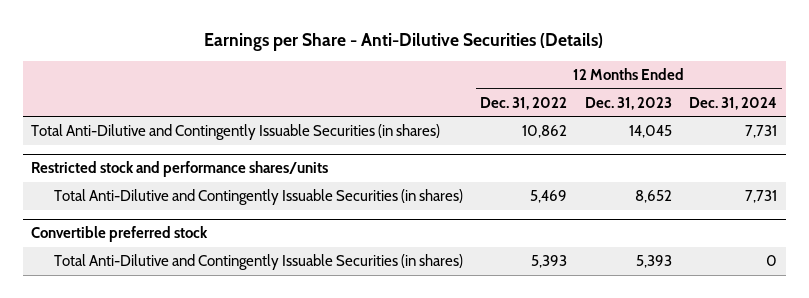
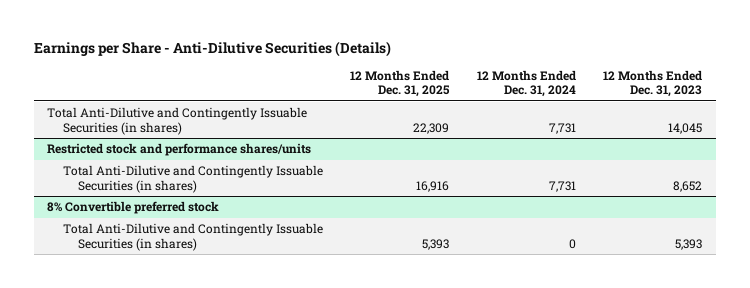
[480,96,568,110] Dec. 31, 2022 -> none
none -> [350,70,451,98] 12 Months Ended Dec. 31, 2025
[31,226,209,243] Convertible preferred stock -> [47,201,220,215] 8% Convertible preferred stock

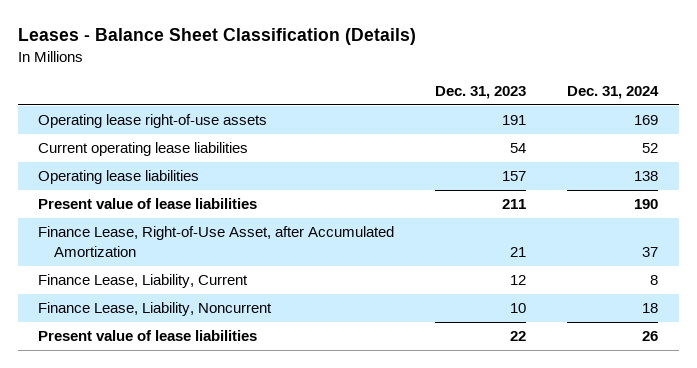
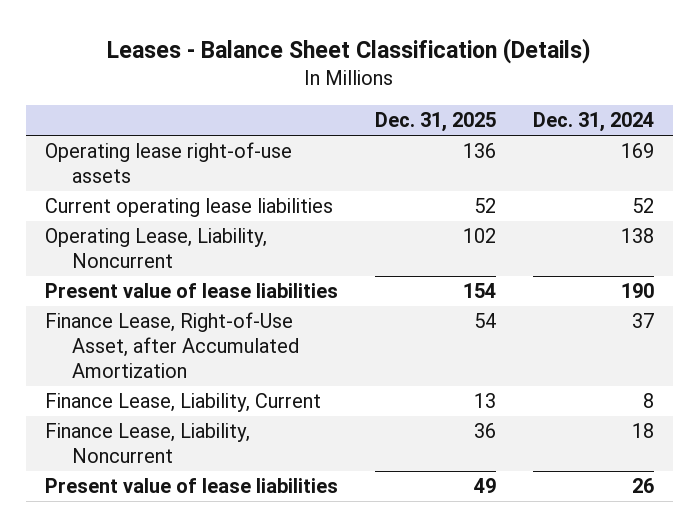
[435,85,527,99] Dec. 31, 2023 -> none
none -> [374,112,496,133] Dec. 31, 2025
[38,170,200,185] Operating lease liabilities -> [44,228,267,269] Operating Lease, Liability, Noncurrent

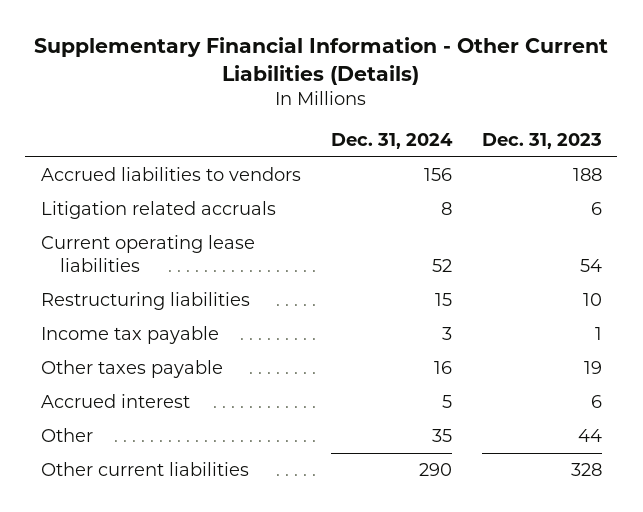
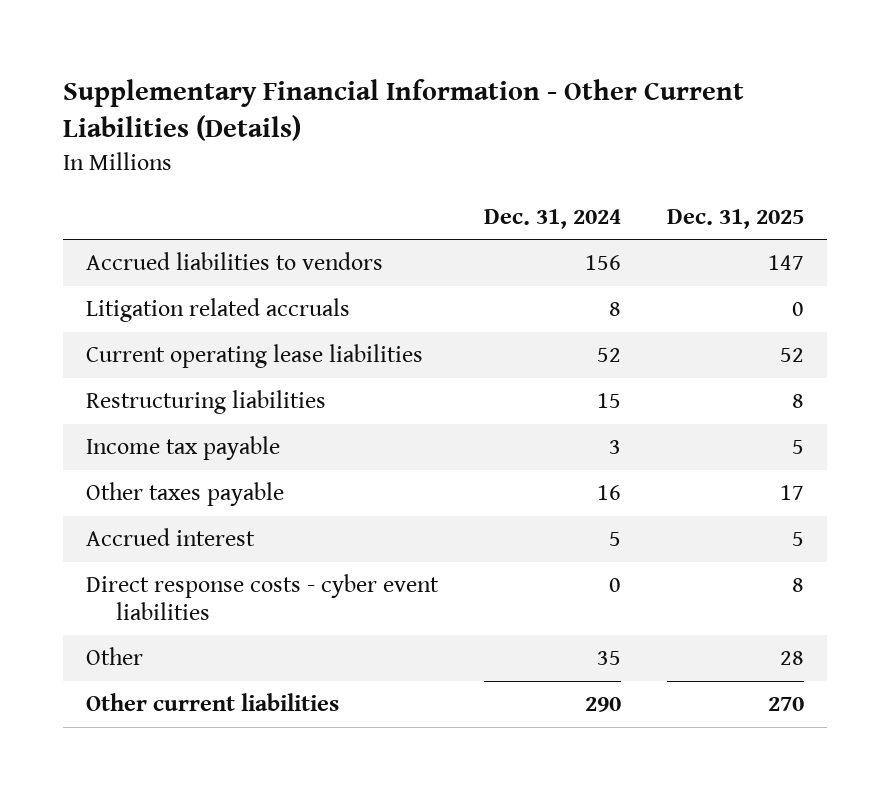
[482,132,603,149] Dec. 31, 2023 -> none
none -> [667,208,805,229] Dec. 31, 2025
none -> [86,574,440,621] Direct response costs - cyber event liabilities

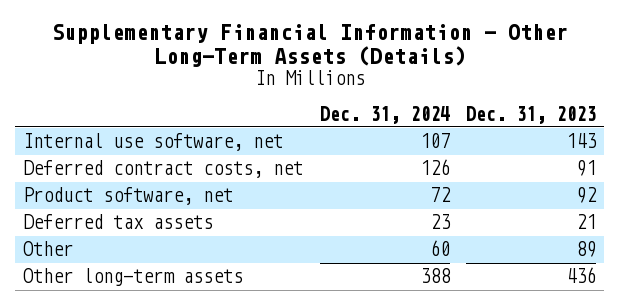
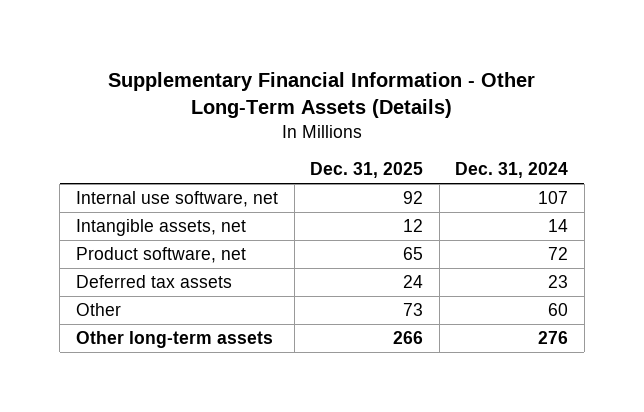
[465,105,596,124] Dec. 31, 2023 -> none
none -> [310,162,424,179] Dec. 31, 2025
[23,160,304,179] Deferred contract costs, net -> none
none -> [75,218,246,236] Intangible assets, net
[419,268,451,284] 388 -> [538,330,569,344] 276

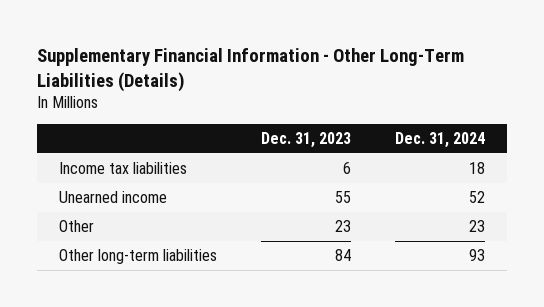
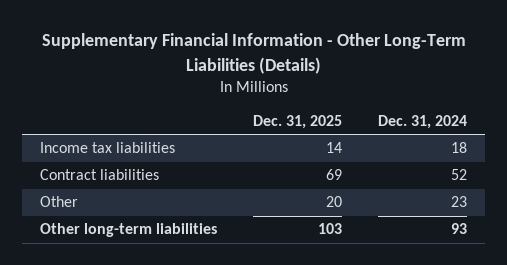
[261,132,352,149] Dec. 31, 2023 -> none
none -> [253,114,343,129] Dec. 31, 2025
[59,191,168,204] Unearned income -> [39,169,159,181] Contract liabilities

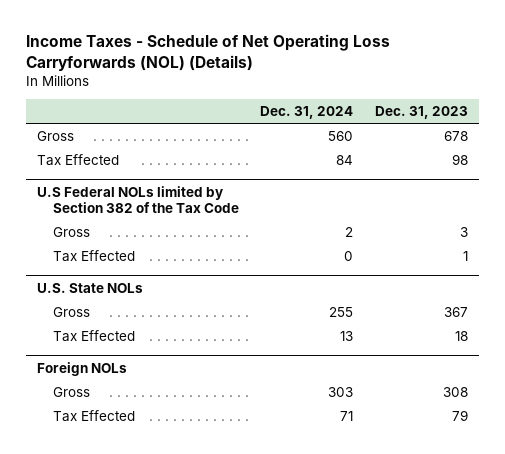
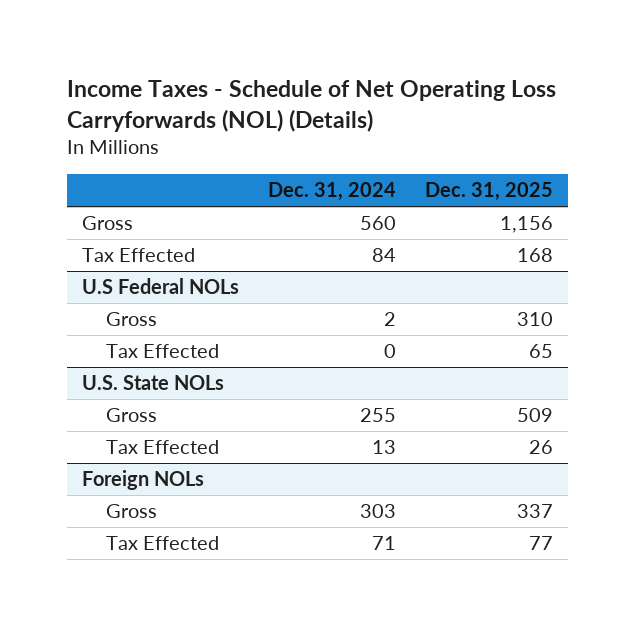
[374,106,468,120] Dec. 31, 2023 -> none
none -> [425,181,554,201] Dec. 31, 2025
[36,185,239,213] U.S Federal NOLs limited by Section 382 of the Tax Code -> [81,278,239,295] U.S Federal NOLs

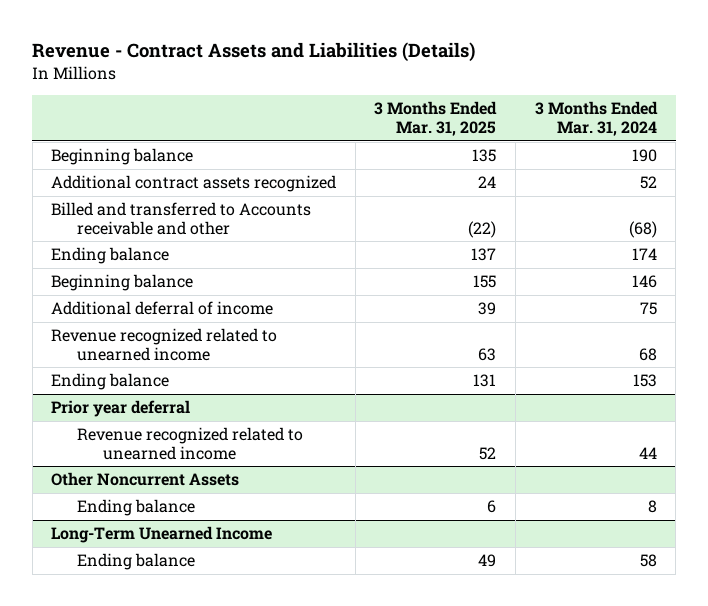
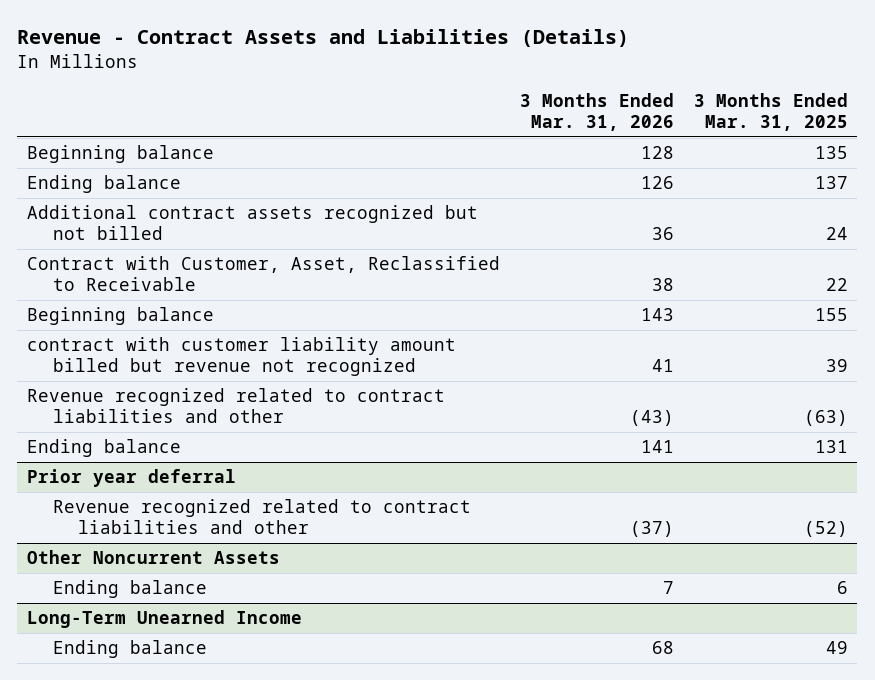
[534,101,658,137] 3 Months Ended Mar. 31, 2024 -> none
none -> [519,92,674,131] 3 Months Ended Mar. 31, 2026
[51,175,337,193] Additional contract assets recognized -> none
[51,202,312,235] Billed and transferred to Accounts receivable and other -> none
none -> [27,205,479,241] Additional contract assets recognized but not billed
none -> [27,256,501,292] Contract with Customer, Asset, Reclassified to Receivable
[51,301,274,316] Additional deferral of income -> none
none -> [27,337,457,377] contract with customer liability amount billed but revenue not recognized
[51,328,278,361] Revenue recognized related to unearned income -> [27,388,446,424] Revenue recognized related to contract liabilities and other
[478,347,497,361] 63 -> [803,410,848,427] (63)
[77,427,304,460] Revenue recognized related to unearned income -> [52,499,471,535] Revenue recognized related to contract liabilities and other
[479,446,497,460] 52 -> [803,521,848,538] (52)

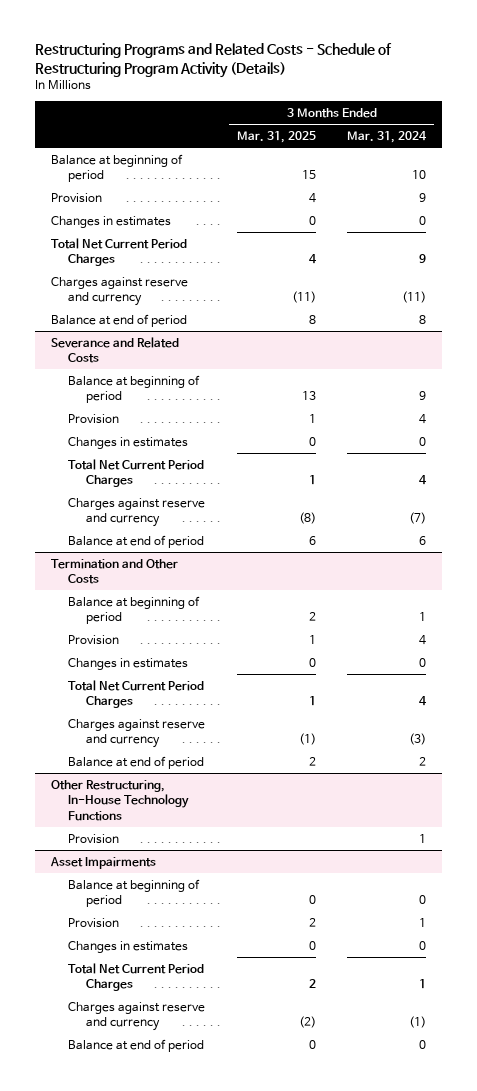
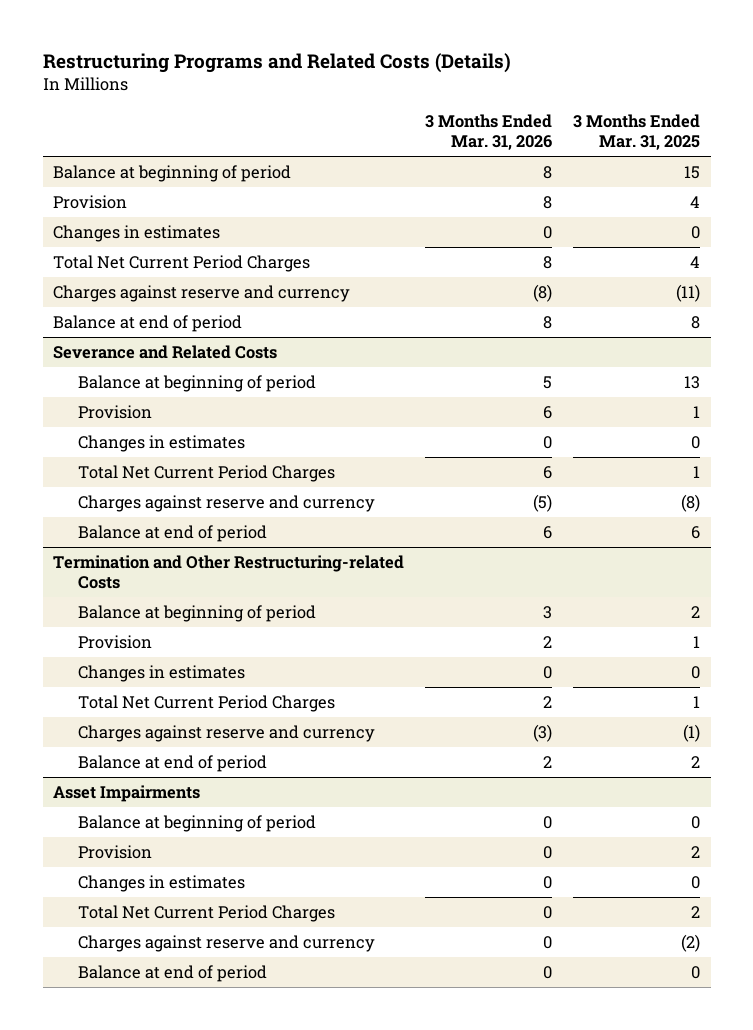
[35,42,393,78] Restructuring Programs and Related Costs - Schedule of Restructuring Program Activity (Details) -> [42,52,511,73] Restructuring Programs and Related Costs (Details)
[347,131,428,144] Mar. 31, 2024 -> none
none -> [425,114,553,151] 3 Months Ended Mar. 31, 2026
[50,558,178,585] Termination and Other Costs -> [53,554,405,589] Termination and Other Restructuring-related Costs
[50,779,190,821] Other Restructuring, In-House Technology Functions -> none
[68,833,120,844] Provision -> none

